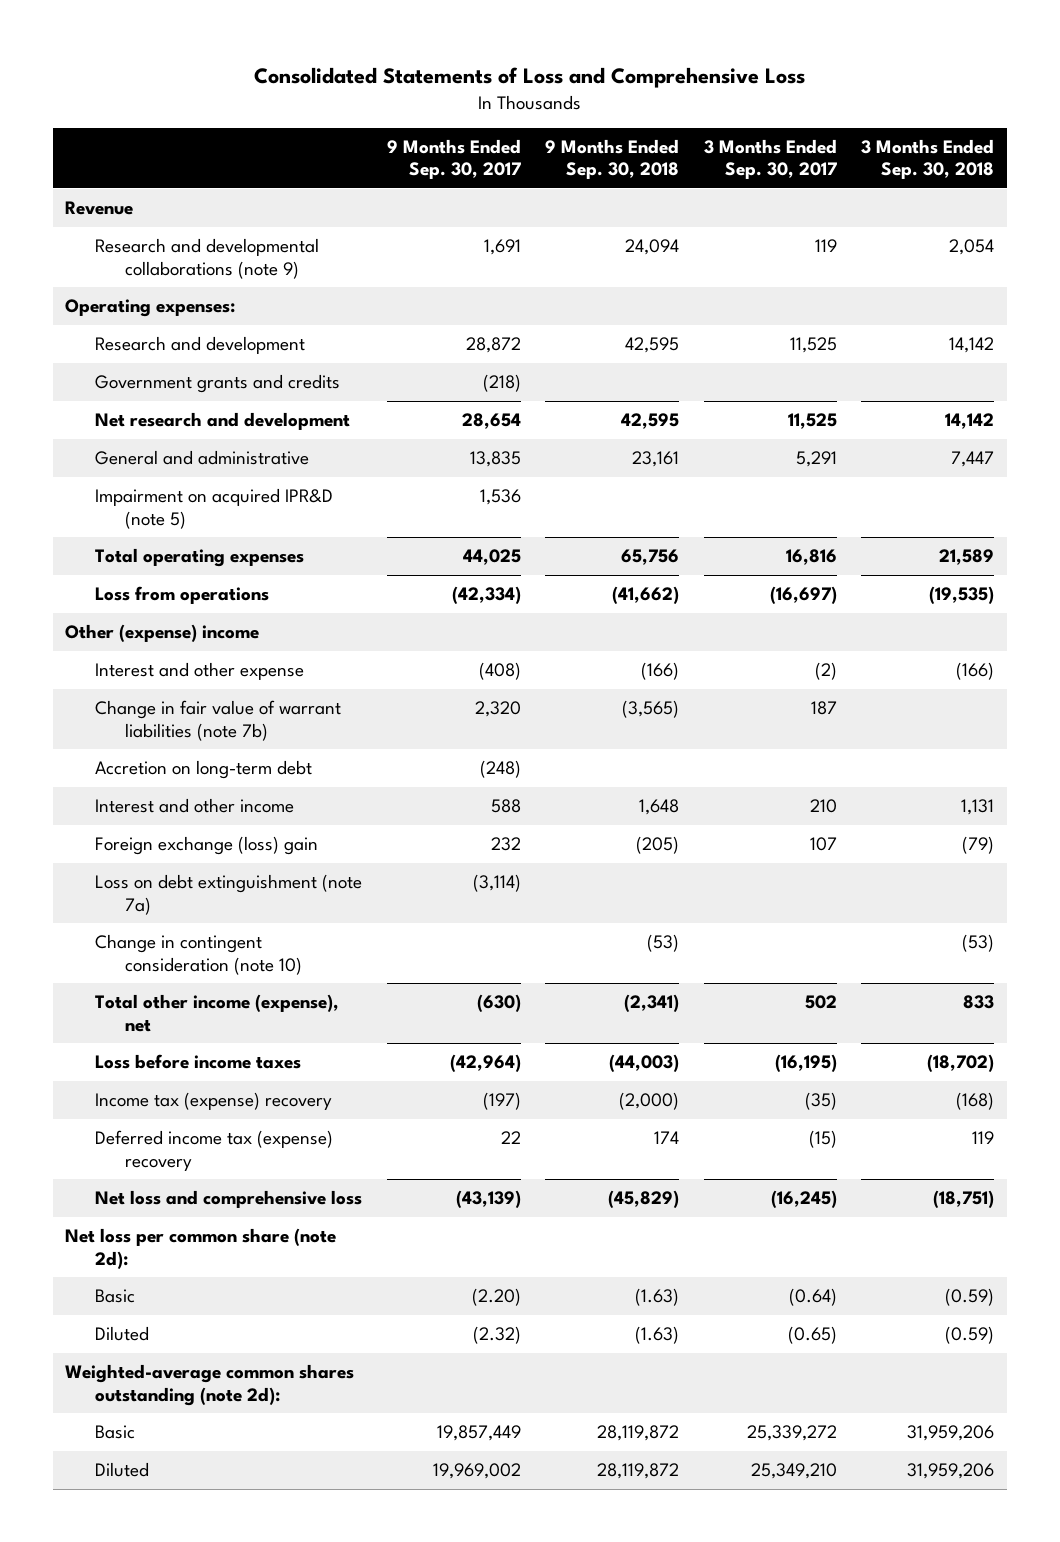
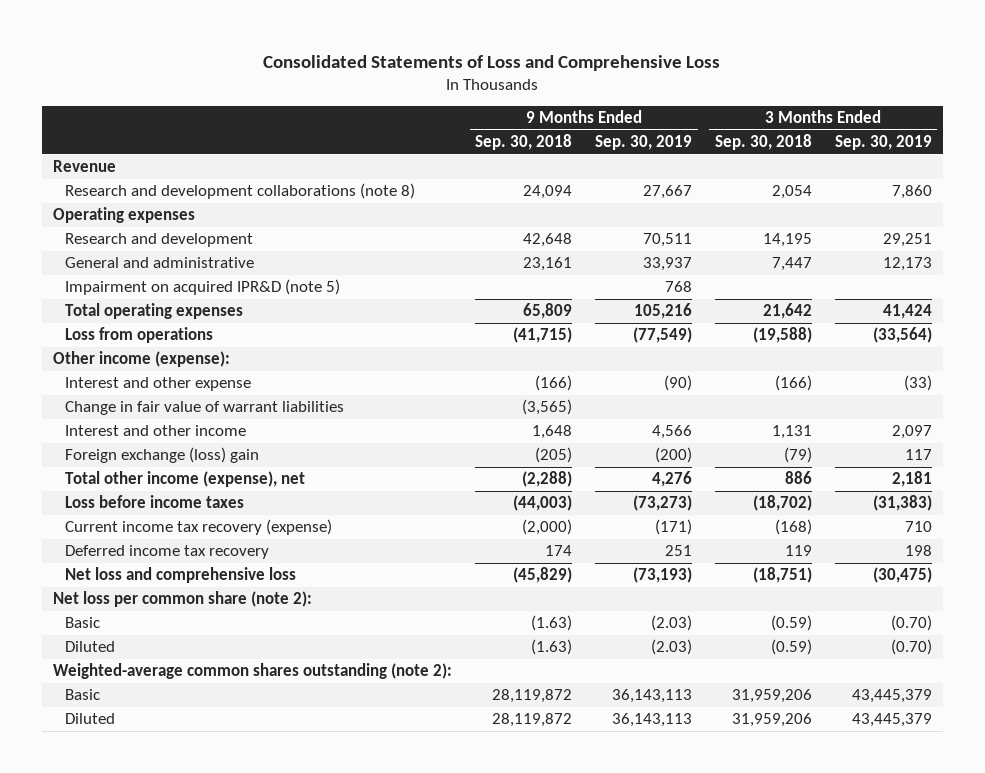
[386,138,521,180] 9 Months Ended Sep. 30, 2017 -> none
[703,138,837,180] 3 Months Ended Sep. 30, 2017 -> none
none -> [594,135,692,151] Sep. 30, 2019
none -> [834,135,932,151] Sep. 30, 2019
[95,374,341,394] Government grants and credits -> none
[95,412,351,431] Net research and development -> none
[95,238,320,279] Research and developmental collaborations (note 9) -> [64,183,415,200] Research and development collaborations (note 8)
[65,299,236,318] Operating expenses: -> [53,207,196,224] Operating expenses
[625,337,680,354] 42,595 -> [523,233,573,248] 42,648
[949,337,995,354] 14,142 -> [762,233,812,248] 14,195
[621,549,680,566] 65,756 -> [523,303,573,320] 65,809
[939,549,995,566] 21,589 -> [762,303,812,320] 21,642
[612,586,680,605] (41,662) -> [513,327,573,344] (41,715)
[929,586,995,605] (19,535) -> [752,327,812,344] (19,588)
[65,624,260,643] Other (expense) income -> [53,351,231,368] Other income (expense):
[95,760,313,780] Accretion on long-term debt -> none
[95,700,342,741] Change in fair value of warrant liabilities (note 7b) -> [64,401,344,416] Change in fair value of warrant liabilities
[95,874,363,915] Loss on debt extinguishment (note 7a) -> none
[95,934,303,975] Change in contingent consideration (note 10) -> none
[624,994,680,1013] (2,341) -> [522,471,573,488] (2,288)
[963,995,995,1010] 833 -> [784,471,812,485] 886
[95,1092,333,1111] Income tax (expense) recovery -> [64,519,332,536] Current income tax recovery (expense)
[95,1130,334,1171] Deferred income tax (expense) recovery -> [64,545,269,560] Deferred income tax recovery
[65,1228,337,1269] Net loss per common share (note 2d): -> [53,591,313,608] Net loss per common share (note 2):
[65,1364,355,1406] Weighted-average common shares outstanding (note 2d): -> [53,663,453,680] Weighted-average common shares outstanding (note 2):

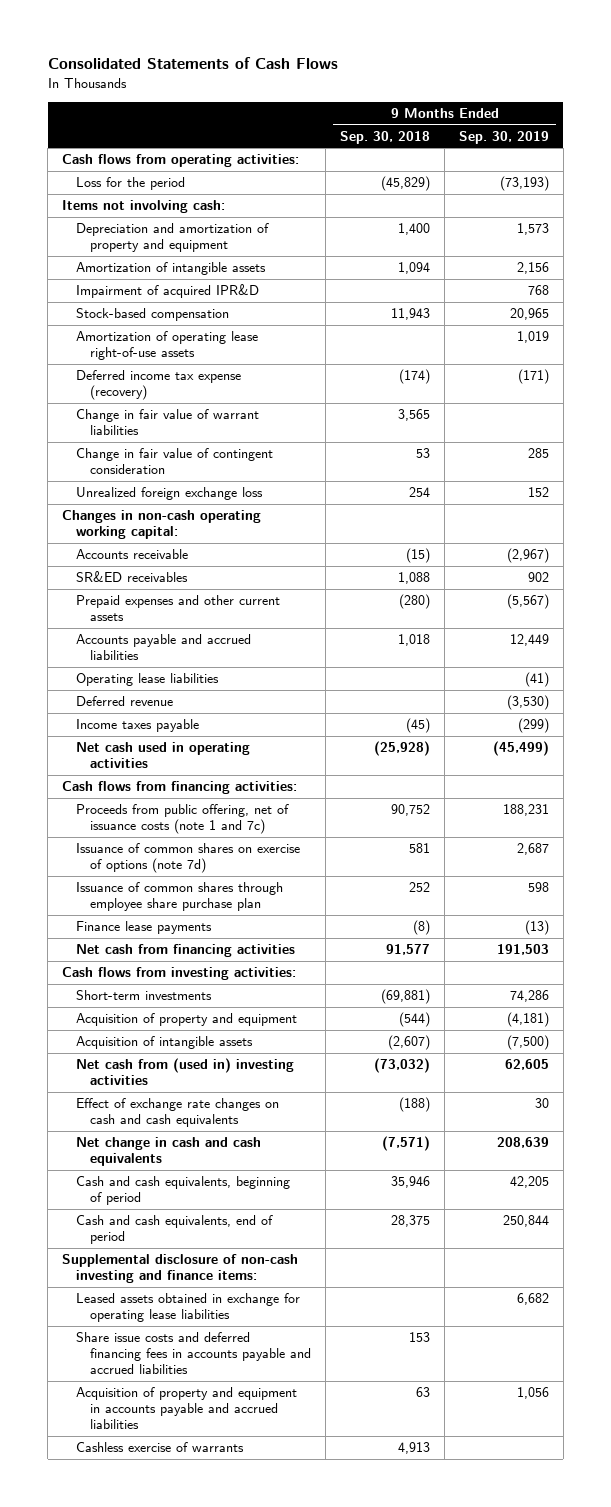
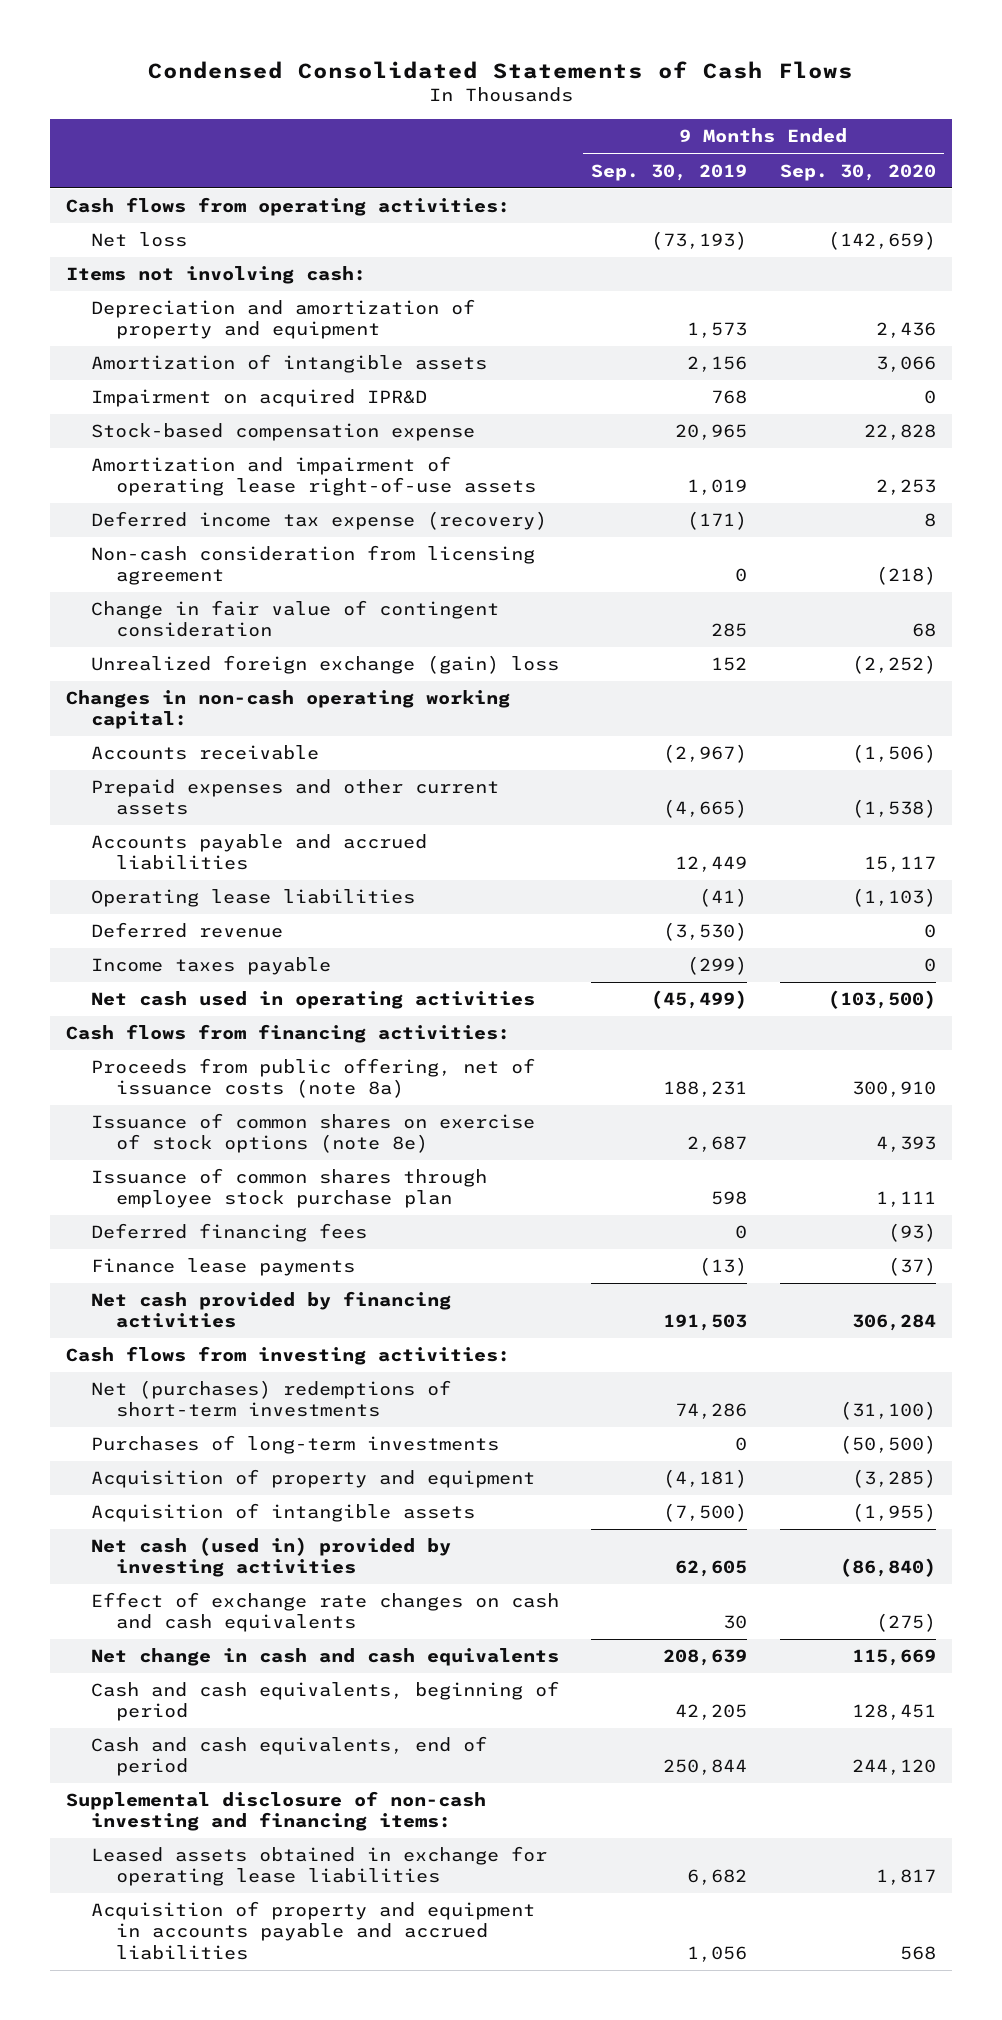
[47,57,338,70] Consolidated Statements of Cash Flows -> [147,60,853,79] Condensed Consolidated Statements of Cash Flows
[340,130,431,144] Sep. 30, 2018 -> none
none -> [779,163,936,181] Sep. 30, 2020
[76,177,186,191] Loss for the period -> [91,232,188,248] Net loss
[76,284,260,299] Impairment of acquired IPR&D -> [91,389,428,408] Impairment on acquired IPR&D
[76,308,230,322] Stock-based compensation -> [91,423,476,442] Stock-based compensation expense
[76,331,259,361] Amortization of operating lease right-of-use assets -> [91,456,537,497] Amortization and impairment of operating lease right-of-use assets
[76,409,260,436] Change in fair value of warrant liabilities -> none
none -> [91,545,536,586] Non-cash consideration from licensing agreement
[76,487,264,501] Unrealized foreign exchange loss -> [91,655,560,675] Unrealized foreign exchange (gain) loss
[76,571,189,583] SR&ED receivables -> none
[507,594,550,610] (5,567) -> [663,799,748,819] (4,665)
[76,804,290,835] Proceeds from public offering, net of issuance costs (note 1 and 7c) -> [91,1058,536,1099] Proceeds from public offering, net of issuance costs (note 8a)
[76,843,301,874] Issuance of common shares on exercise of options (note 7d) -> [91,1113,536,1154] Issuance of common shares on exercise of stock options (note 8e)
[76,882,284,912] Issuance of common shares through employee share purchase plan -> [91,1168,488,1209] Issuance of common shares through employee stock purchase plan
none -> [91,1223,368,1243] Deferred financing fees
[76,944,296,958] Net cash from financing activities -> [91,1291,452,1329] Net cash provided by financing activities
[76,990,213,1001] Short-term investments -> [91,1380,452,1418] Net (purchases) redemptions of short-term investments
none -> [91,1435,500,1455] Purchases of long-term investments
[76,1058,295,1086] Net cash from (used in) investing activities -> [91,1537,452,1578] Net cash (used in) provided by investing activities
[62,1254,299,1284] Supplemental disclosure of non-cash investing and finance items: -> [66,1791,487,1832] Supplemental disclosure of non-cash investing and financing items:
[76,1332,312,1375] Share issue costs and deferred financing fees in accounts payable and accrued liabilities -> none
[76,1442,245,1453] Cashless exercise of warrants -> none

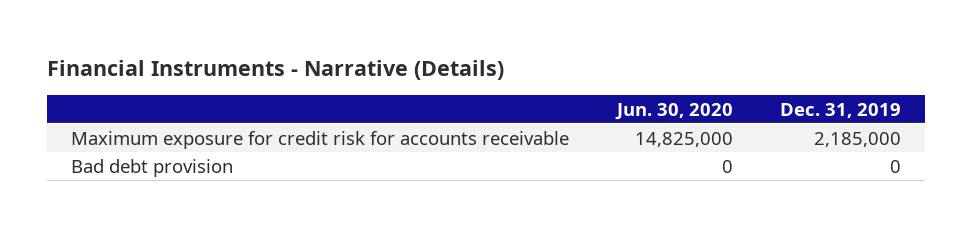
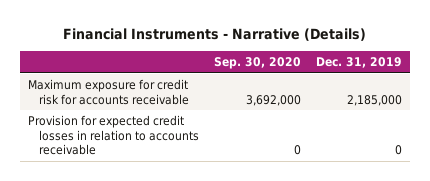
[614,102,733,120] Jun. 30, 2020 -> none
none -> [213,57,301,70] Sep. 30, 2020
[71,158,234,177] Bad debt provision -> [28,115,199,156] Provision for expected credit losses in relation to accounts receivable

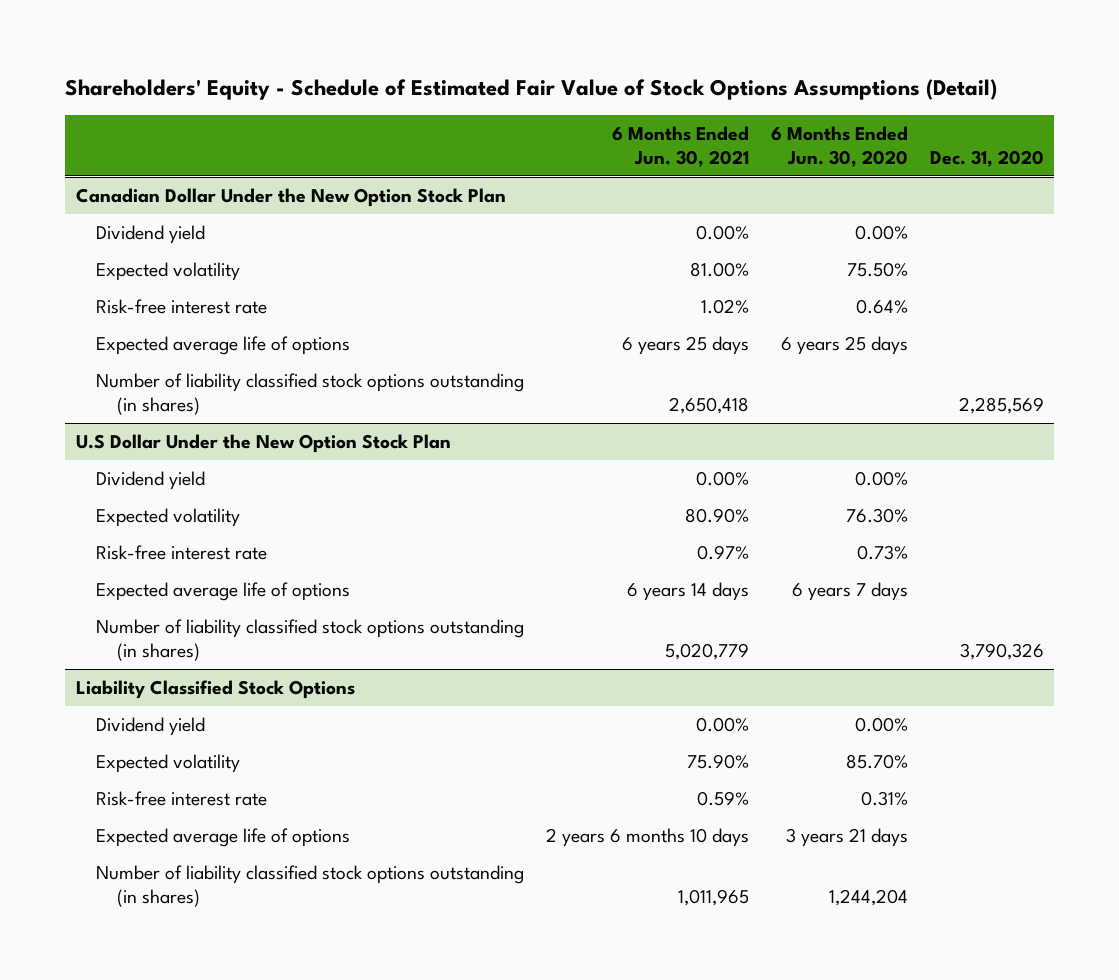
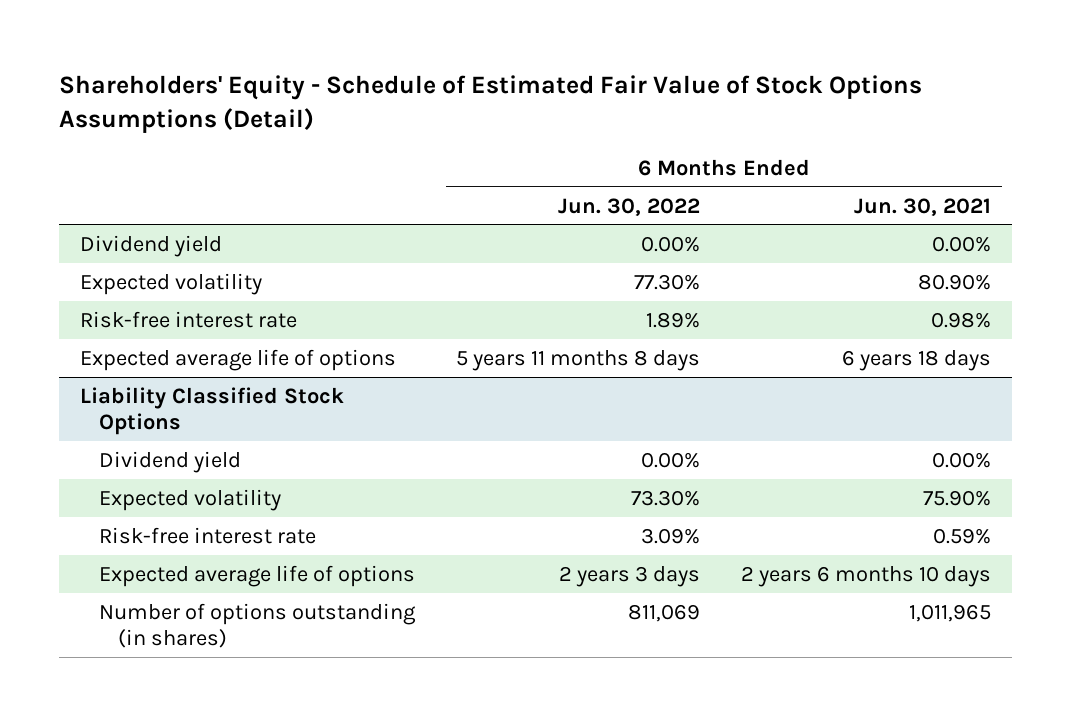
[770,125,908,167] 6 Months Ended Jun. 30, 2020 -> none
[929,149,1044,167] Dec. 31, 2020 -> none
none -> [558,197,701,216] Jun. 30, 2022
[75,187,506,207] Canadian Dollar Under the New Option Stock Plan -> none
[96,261,241,281] Expected volatility -> none
[96,298,268,314] Risk-free interest rate -> none
[96,335,351,355] Expected average life of options -> none
[96,372,525,416] Number of liability classified stock options outstanding (in shares) -> none
[75,433,451,453] U.S Dollar Under the New Option Stock Plan -> none
[96,470,206,490] Dividend yield -> none
[96,618,525,662] Number of liability classified stock options outstanding (in shares) -> none
[697,544,750,560] 0.97% -> [931,311,992,328] 0.98%
[627,581,750,601] 6 years 14 days -> [842,349,992,371] 6 years 18 days
[96,864,525,908] Number of liability classified stock options outstanding (in shares) -> [99,602,417,649] Number of options outstanding (in shares)

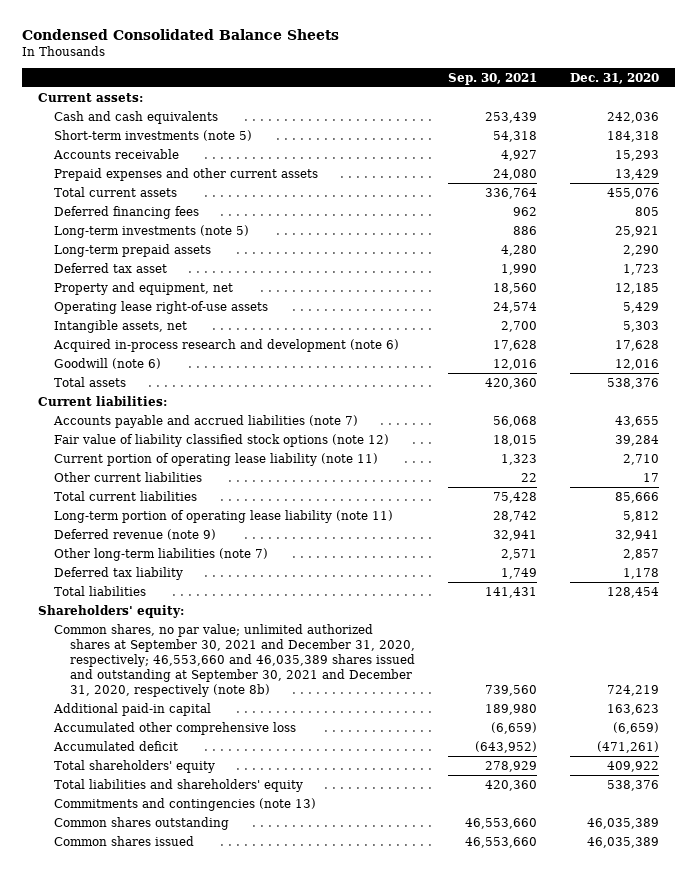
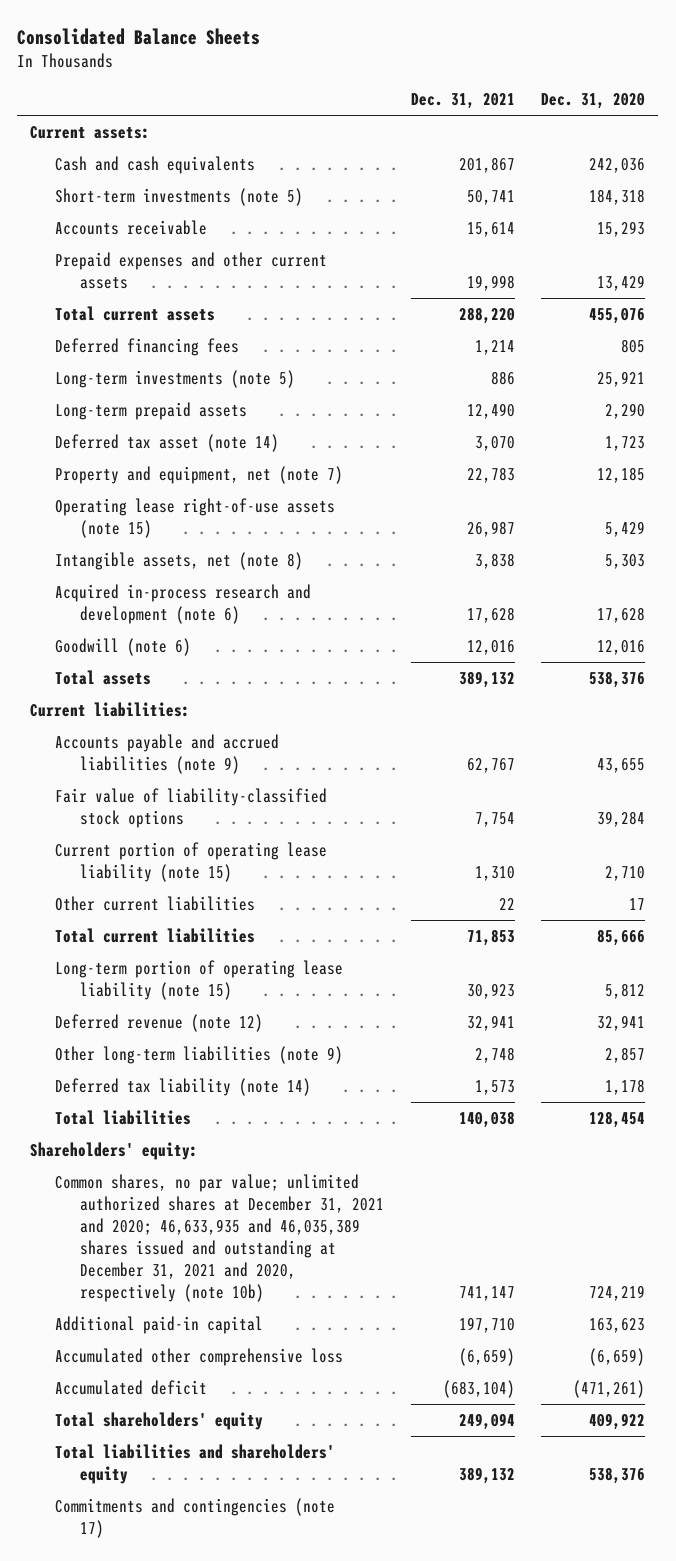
[21,29,339,41] Condensed Consolidated Balance Sheets -> [17,27,261,45] Consolidated Balance Sheets
[448,72,538,85] Sep. 30, 2021 -> none
none -> [410,93,515,110] Dec. 31, 2021
[54,262,168,273] Deferred tax asset -> [55,433,280,452] Deferred tax asset (note 14)
[54,281,234,295] Property and equipment, net -> [55,465,344,484] Property and equipment, net (note 7)
[54,300,269,314] Operating lease right-of-use assets -> [55,497,336,538] Operating lease right-of-use assets (note 15)
[54,319,188,333] Intangible assets, net -> [55,551,304,570] Intangible assets, net (note 8)
[53,414,359,428] Accounts payable and accrued liabilities (note 7) -> [55,733,280,774] Accounts payable and accrued liabilities (note 9)
[54,433,390,447] Fair value of liability classified stock options (note 12) -> [55,787,328,828] Fair value of liability-classified stock options
[54,452,379,466] Current portion of operating lease liability (note 11) -> [55,841,328,882] Current portion of operating lease liability (note 15)
[54,509,394,523] Long-term portion of operating lease liability (note 11) -> [55,959,344,1000] Long-term portion of operating lease liability (note 15)
[54,528,217,540] Deferred revenue (note 9) -> [55,1013,264,1032] Deferred revenue (note 12)
[54,547,269,561] Other long-term liabilities (note 7) -> [55,1045,344,1064] Other long-term liabilities (note 9)
[54,566,184,580] Deferred tax liability -> [55,1077,312,1096] Deferred tax liability (note 14)
[54,623,416,697] Common shares, no par value; unlimited authorized shares at September 30, 2021 and December 31, 2020, respectively; 46,553,660 and 46,035,389 shares issued and outstanding at September 30, 2021 and December 31, 2020, respectively (note 8b) -> [55,1173,385,1303] Common shares, no par value; unlimited authorized shares at December 31, 2021 and 2020; 46,633,935 and 46,035,389 shares issued and outstanding at December 31, 2021 and 2020, respectively (note 10b)
[54,816,230,830] Common shares outstanding -> none
[54,835,195,846] Common shares issued -> none
[54,797,317,811] Commitments and contingencies (note 13) -> [55,1497,336,1538] Commitments and contingencies (note 17)

